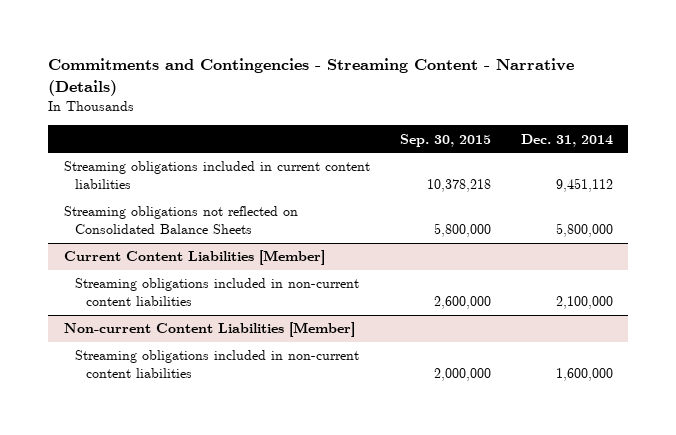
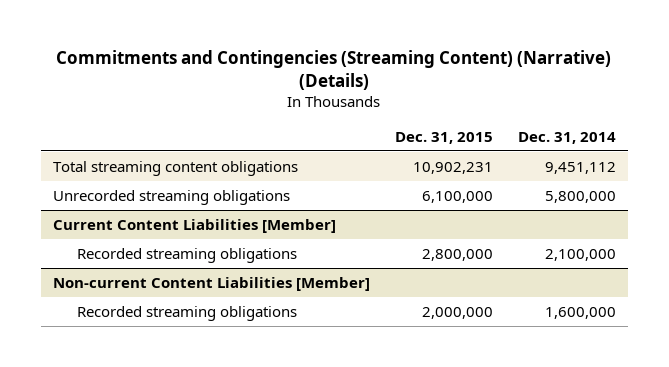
[48,58,575,97] Commitments and Contingencies - Streaming Content - Narrative (Details) -> [56,49,612,90] Commitments and Contingencies (Streaming Content) (Narrative) (Details)
[399,133,491,147] Sep. 30, 2015 -> none
none -> [394,131,493,144] Dec. 31, 2015
[63,161,370,190] Streaming obligations included in current content liabilities -> [53,160,299,176] Total streaming content obligations
[63,206,298,235] Streaming obligations not reflected on Consolidated Balance Sheets -> [53,189,291,205] Unrecorded streaming obligations
[74,278,359,307] Streaming obligations included in non-current content liabilities -> [76,247,297,263] Recorded streaming obligations
[74,350,359,379] Streaming obligations included in non-current content liabilities -> [76,305,297,321] Recorded streaming obligations

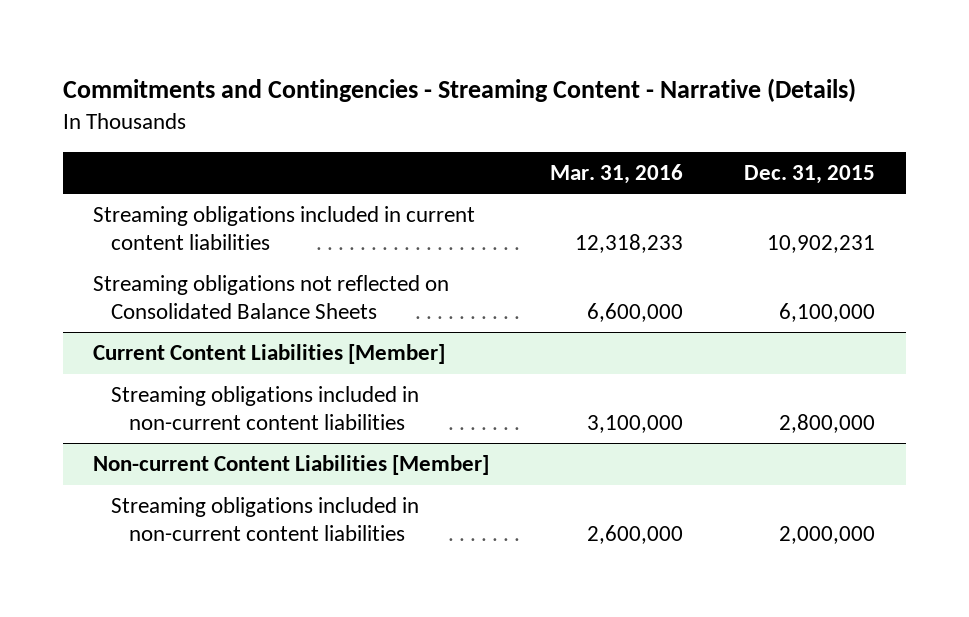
[56,49,612,90] Commitments and Contingencies (Streaming Content) (Narrative) (Details) -> [62,78,856,103] Commitments and Contingencies - Streaming Content - Narrative (Details)
[517,131,616,144] Dec. 31, 2014 -> none
none -> [550,163,684,184] Mar. 31, 2016
[53,160,299,176] Total streaming content obligations -> [93,206,476,250] Streaming obligations included in current content liabilities
[53,189,291,205] Unrecorded streaming obligations -> [93,275,450,319] Streaming obligations not reflected on Consolidated Balance Sheets
[76,247,297,263] Recorded streaming obligations -> [111,386,420,430] Streaming obligations included in non-current content liabilities
[76,305,297,321] Recorded streaming obligations -> [111,497,420,541] Streaming obligations included in non-current content liabilities

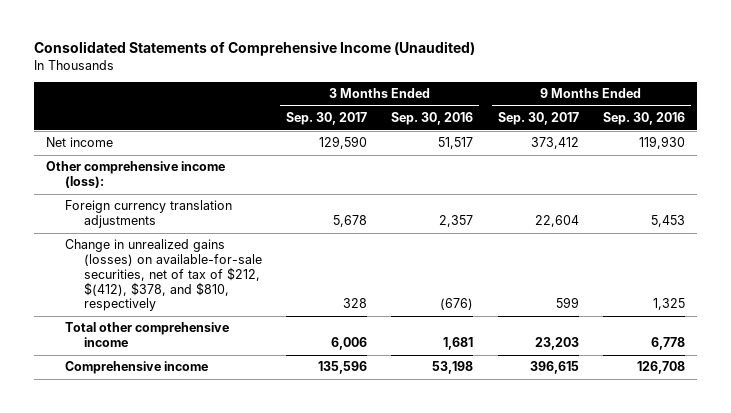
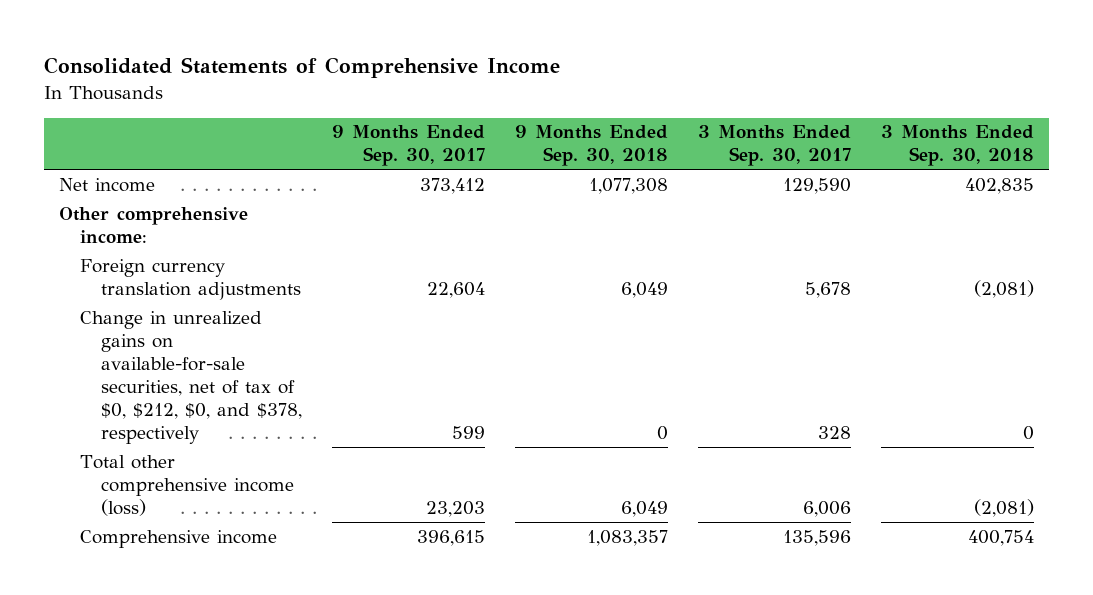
[33,40,475,56] Consolidated Statements of Comprehensive Income (Unaudited) -> [44,57,561,79] Consolidated Statements of Comprehensive Income
[391,112,474,126] Sep. 30, 2016 -> none
[602,112,685,126] Sep. 30, 2016 -> none
none -> [515,125,669,167] 9 Months Ended Sep. 30, 2018
none -> [881,125,1035,167] 3 Months Ended Sep. 30, 2018
[45,161,225,189] Other comprehensive income (loss): -> [59,206,249,243] Other comprehensive income:
[64,239,262,312] Change in unrealized gains (losses) on available-for-sale securities, net of tax of $212, $(412), $378, and $810, respectively -> [80,310,303,444] Change in unrealized gains on available-for-sale securities, net of tax of $0, $212, $0, and $378, respectively
[64,322,229,348] Total other comprehensive income -> [80,454,295,516] Total other comprehensive income (loss)

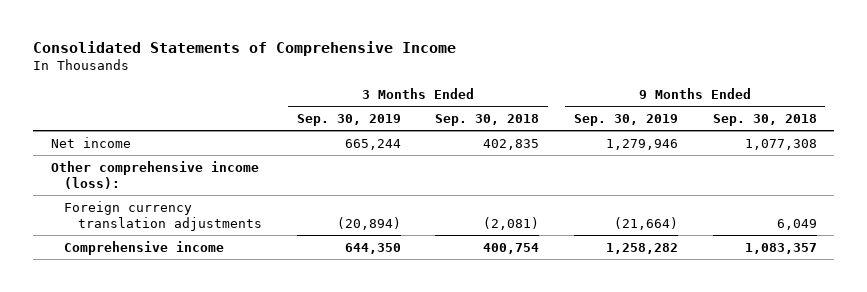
[332,125,486,167] 9 Months Ended Sep. 30, 2017 -> none
[698,125,852,167] 3 Months Ended Sep. 30, 2017 -> none
none -> [296,114,401,127] Sep. 30, 2019
none -> [573,114,678,127] Sep. 30, 2019
[59,206,249,243] Other comprehensive income: -> [50,160,259,189] Other comprehensive income (loss):
[80,310,303,444] Change in unrealized gains on available-for-sale securities, net of tax of $0, $212, $0, and $378, respectively -> none
[80,454,295,516] Total other comprehensive income (loss) -> none

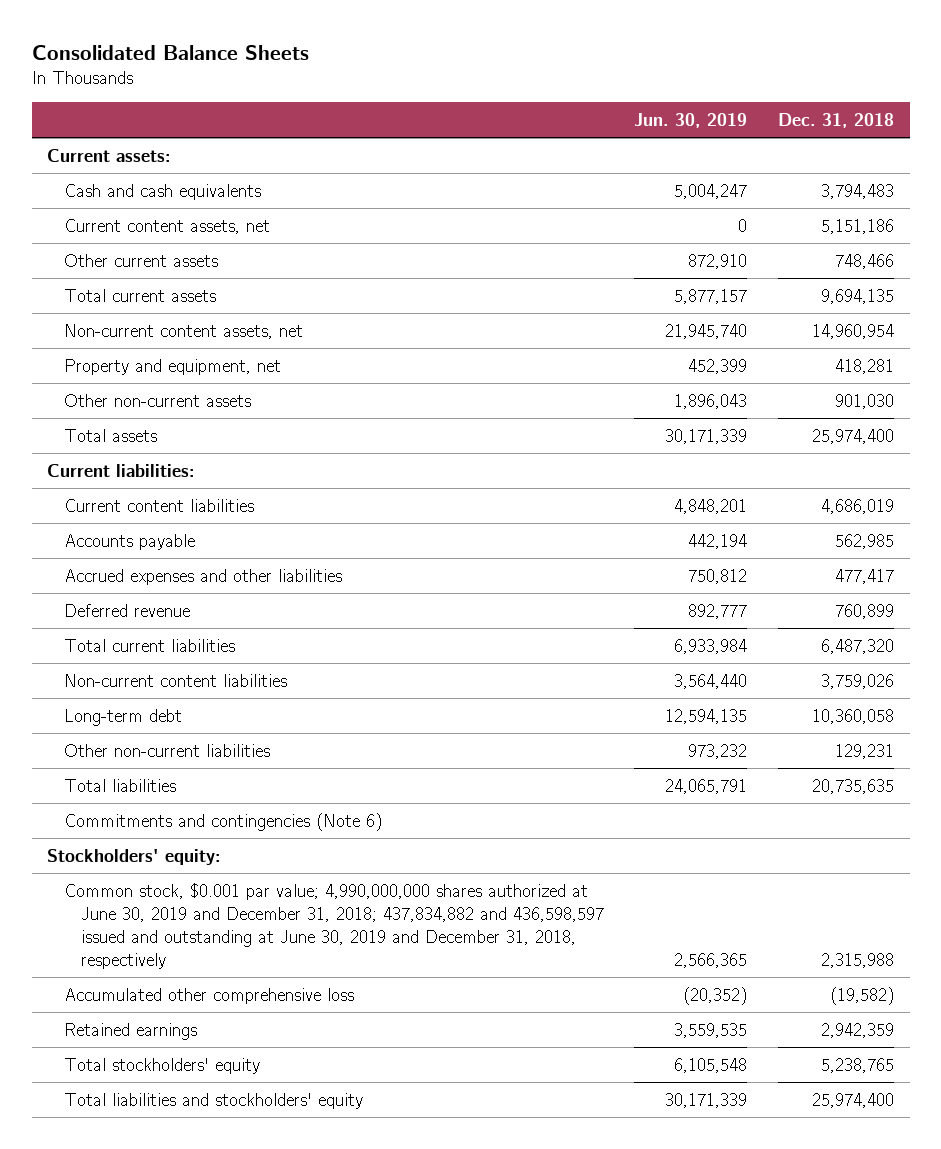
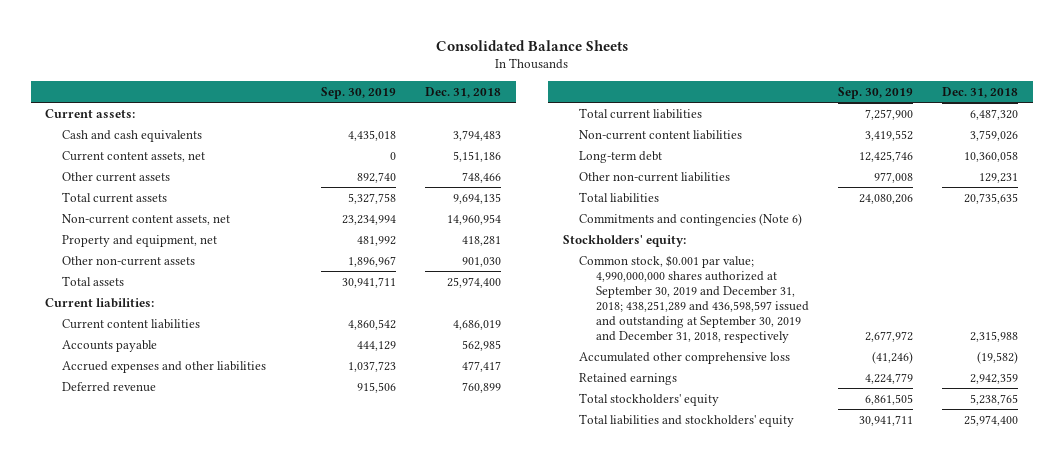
[634,112,748,128] Jun. 30, 2019 -> none
none -> [320,86,396,99] Sep. 30, 2019
[63,882,604,969] Common stock, $0.001 par value; 4,990,000,000 shares authorized at June 30, 2019 and December 31, 2018; 437,834,882 and 436,598,597 issued and outstanding at June 30, 2019 and December 31, 2018, respectively -> [579,254,810,343] Common stock, $0.001 par value; 4,990,000,000 shares authorized at September 30, 2019 and December 31, 2018; 438,251,289 and 436,598,597 issued and outstanding at September 30, 2019 and December 31, 2018, respectively

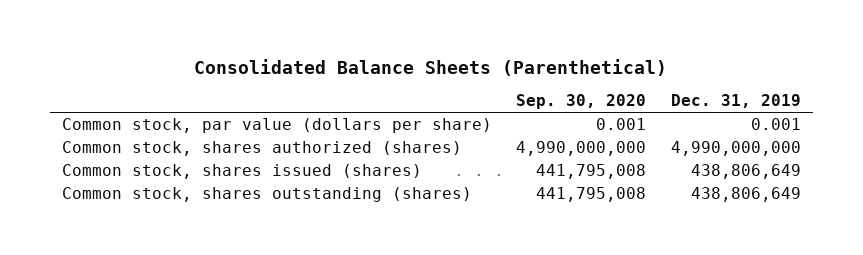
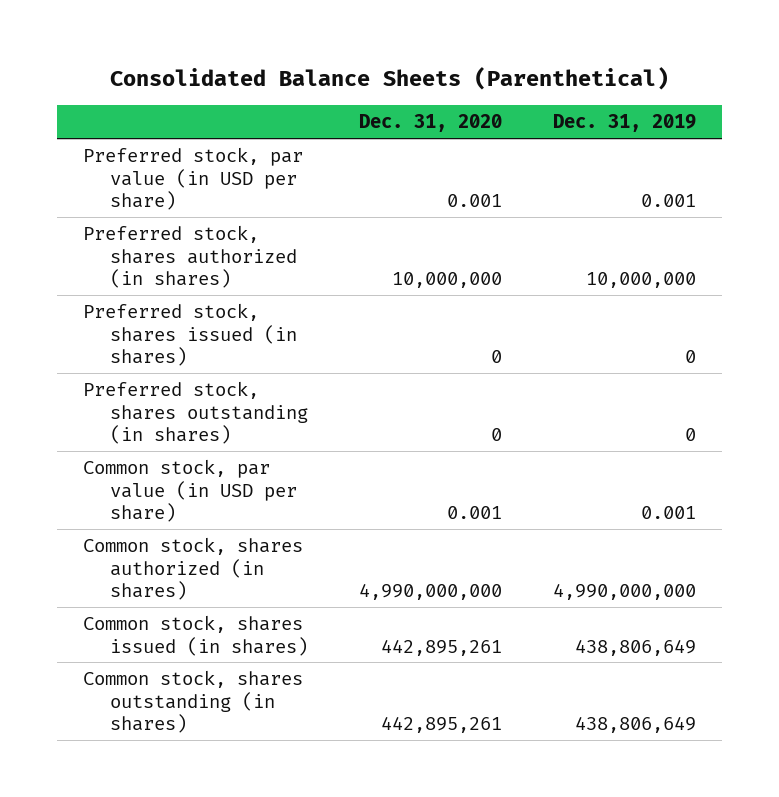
[516,94,647,110] Sep. 30, 2020 -> none
none -> [359,114,503,133] Dec. 31, 2020
none -> [83,146,304,211] Preferred stock, par value (in USD per share)
none -> [83,224,298,289] Preferred stock, shares authorized (in shares)
none -> [83,302,298,367] Preferred stock, shares issued (in shares)
none -> [83,380,309,445] Preferred stock, shares outstanding (in shares)
[62,118,493,134] Common stock, par value (dollars per share) -> [83,458,298,523] Common stock, par value (in USD per share)
[62,141,463,157] Common stock, shares authorized (shares) -> [83,536,304,601] Common stock, shares authorized (in shares)
[62,164,423,180] Common stock, shares issued (shares) -> [83,614,309,656] Common stock, shares issued (in shares)
[62,187,473,203] Common stock, shares outstanding (shares) -> [83,669,304,734] Common stock, shares outstanding (in shares)

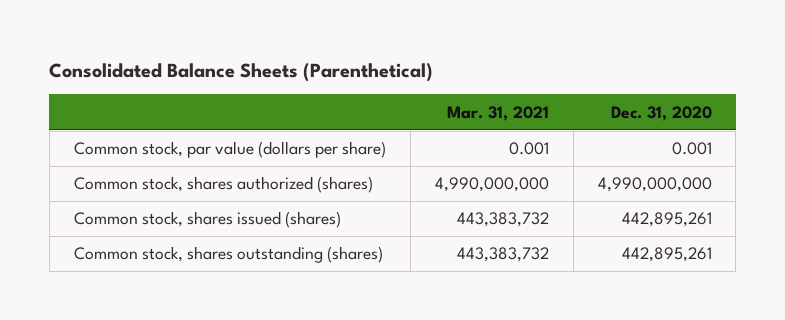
[553,114,697,133] Dec. 31, 2019 -> none
none -> [446,105,549,121] Mar. 31, 2021
[83,146,304,211] Preferred stock, par value (in USD per share) -> none
[83,224,298,289] Preferred stock, shares authorized (in shares) -> none
[83,302,298,367] Preferred stock, shares issued (in shares) -> none
[83,380,309,445] Preferred stock, shares outstanding (in shares) -> none
[83,458,298,523] Common stock, par value (in USD per share) -> [73,141,386,159] Common stock, par value (dollars per share)
[83,536,304,601] Common stock, shares authorized (in shares) -> [73,176,373,194] Common stock, shares authorized (shares)
[83,614,309,656] Common stock, shares issued (in shares) -> [73,211,341,229] Common stock, shares issued (shares)
[83,669,304,734] Common stock, shares outstanding (in shares) -> [73,246,383,264] Common stock, shares outstanding (shares)

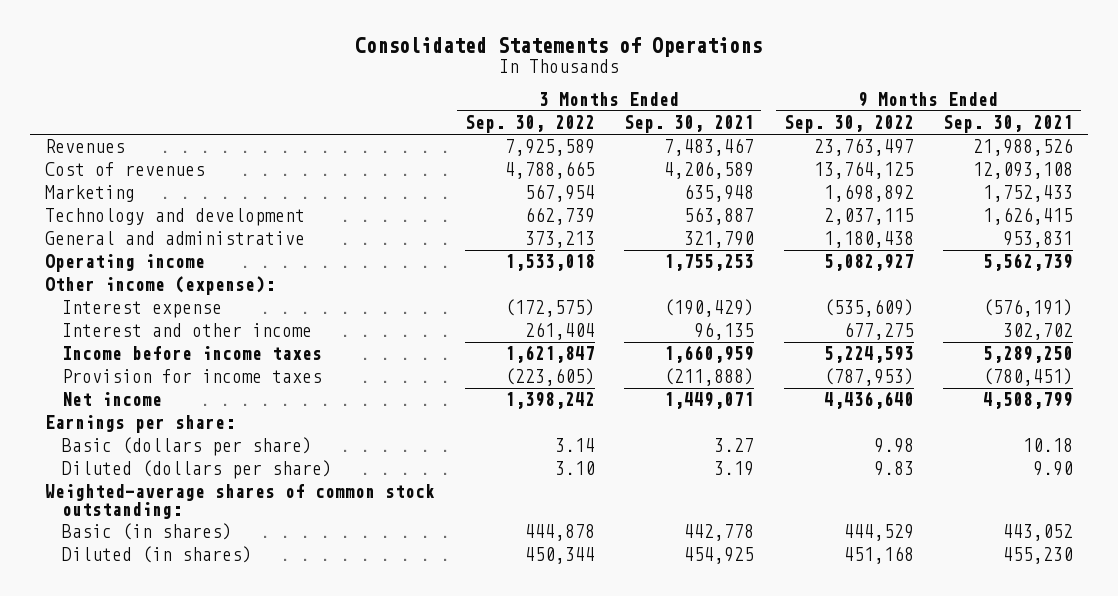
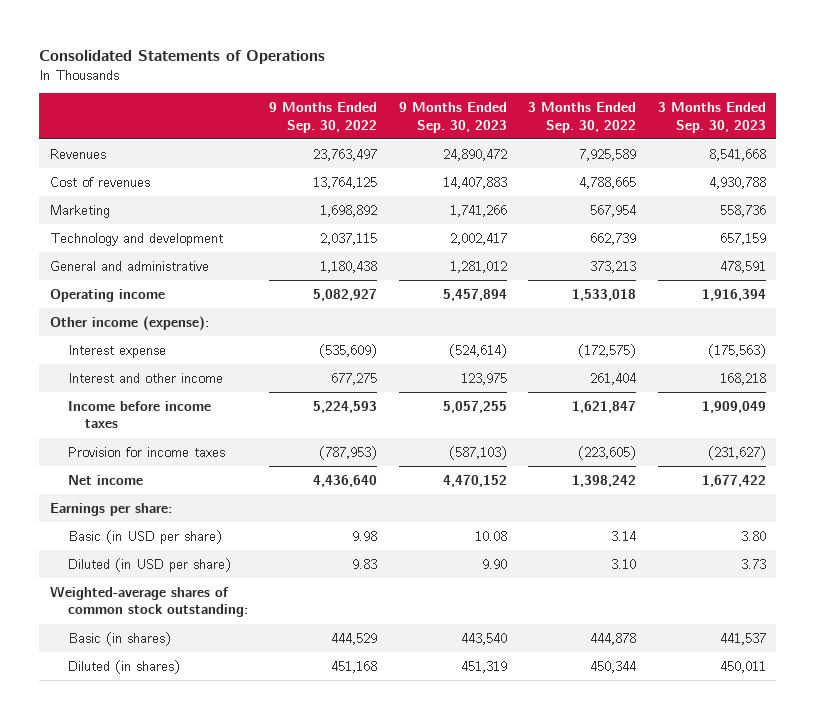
[624,115,755,134] Sep. 30, 2021 -> none
[943,115,1074,134] Sep. 30, 2021 -> none
none -> [398,102,507,133] 9 Months Ended Sep. 30, 2023
none -> [657,102,766,133] 3 Months Ended Sep. 30, 2023
[61,437,312,457] Basic (dollars per share) -> [67,529,222,544] Basic (in USD per share)
[61,460,332,480] Diluted (dollars per share) -> [67,557,231,572] Diluted (in USD per share)

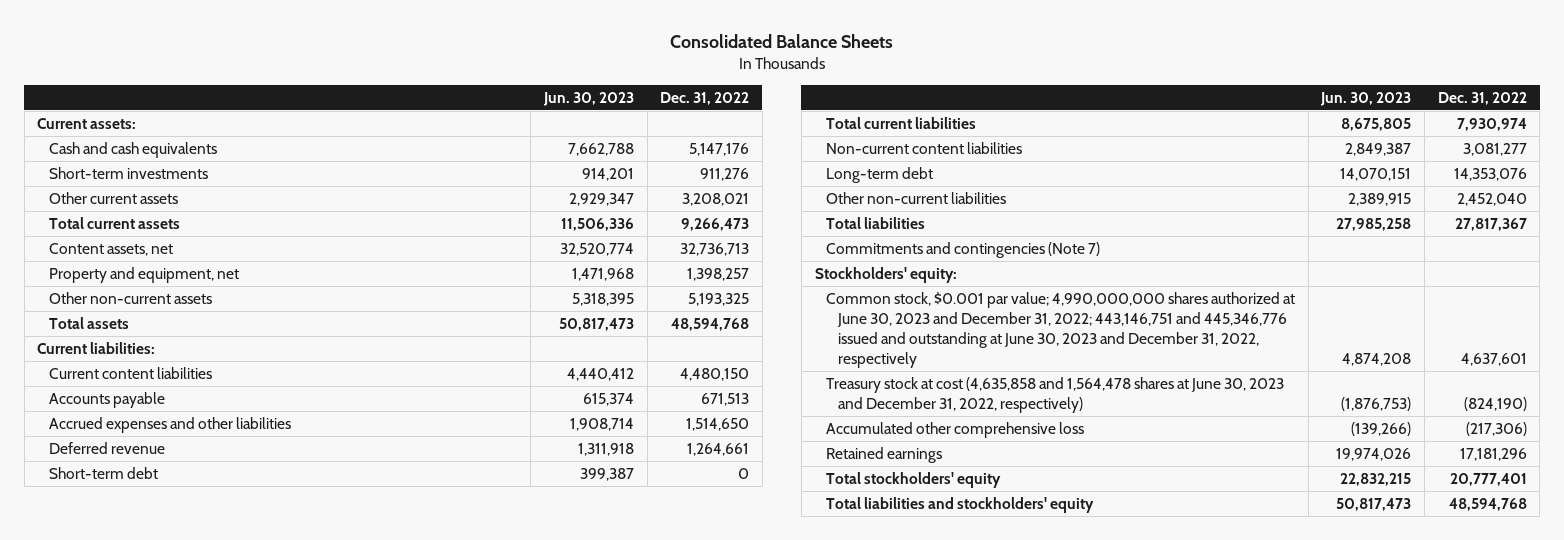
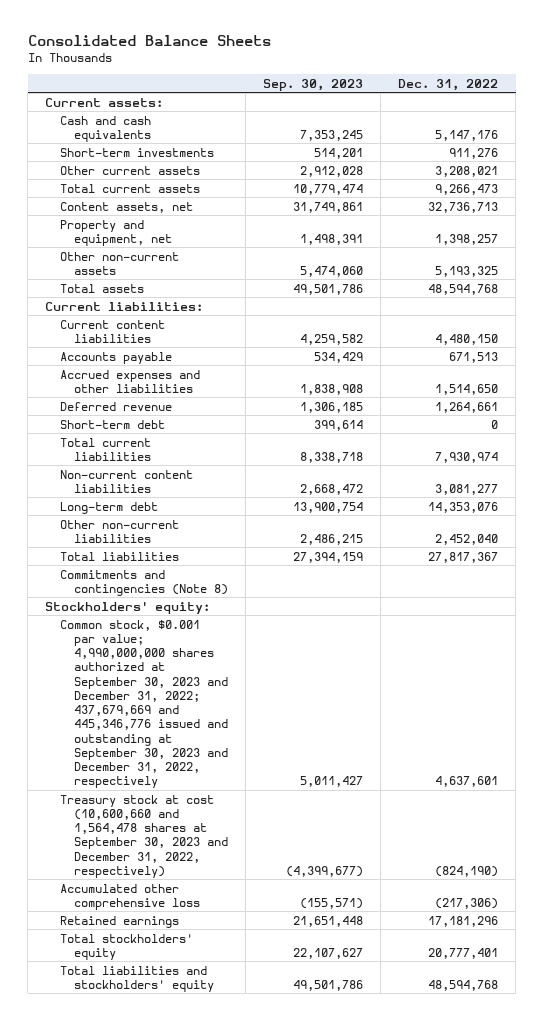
[543,91,635,106] Jun. 30, 2023 -> none
none -> [263,78,364,91] Sep. 30, 2023
[826,241,1101,258] Commitments and contingencies (Note 7) -> [59,569,229,596] Commitments and contingencies (Note 8)
[826,291,1296,369] Common stock, $0.001 par value; 4,990,000,000 shares authorized at June 30, 2023 and December 31, 2022; 443,146,751 and 445,346,776 issued and outstanding at June 30, 2023 and December 31, 2022, respectively -> [59,619,229,789] Common stock, $0.001 par value; 4,990,000,000 shares authorized at September 30, 2023 and December 31, 2022; 437,679,669 and 445,346,776 issued and outstanding at September 30, 2023 and December 31, 2022, respectively
[826,376,1285,414] Treasury stock at cost (4,635,858 and 1,564,478 shares at June 30, 2023 and December 31, 2022, respectively) -> [59,794,229,878] Treasury stock at cost (10,600,660 and 1,564,478 shares at September 30, 2023 and December 31, 2022, respectively)

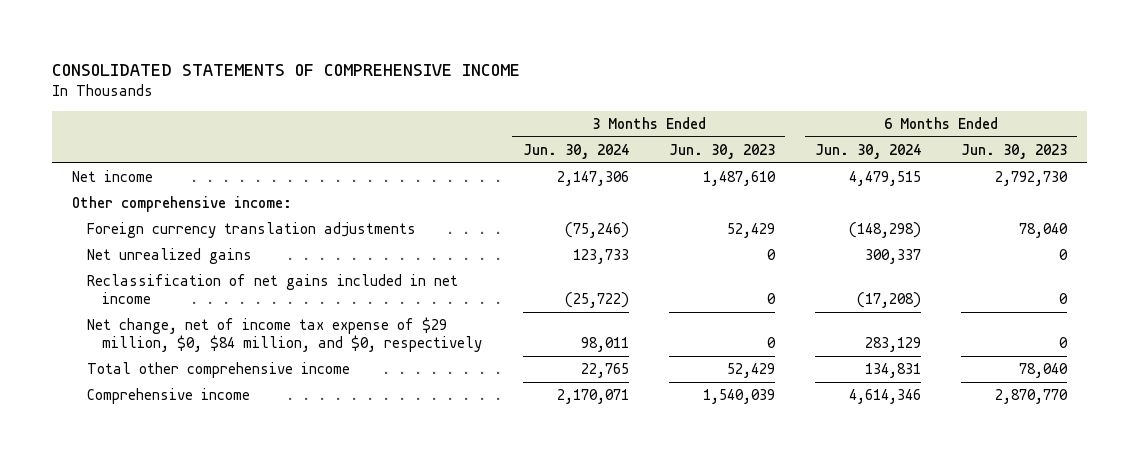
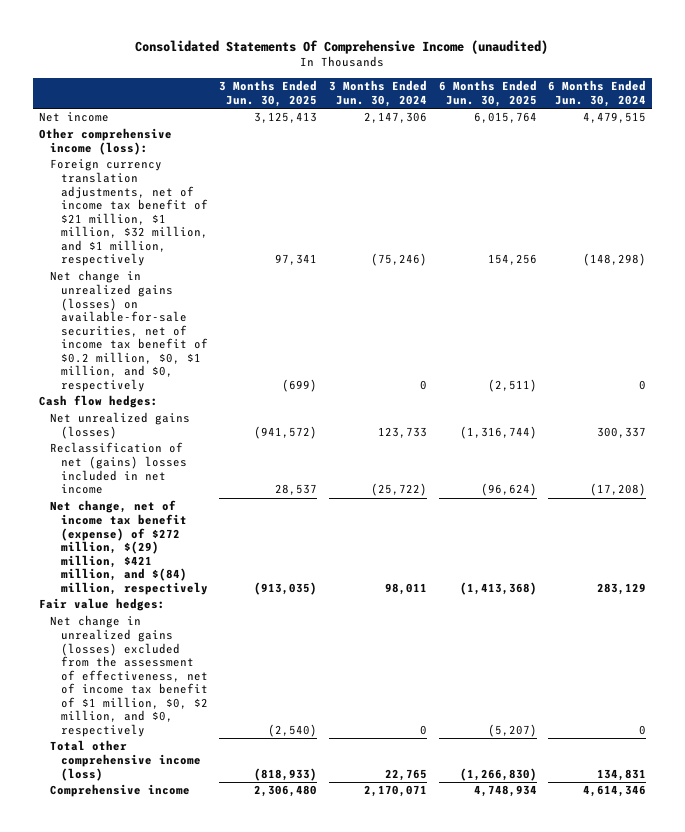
[52,63,521,76] CONSOLIDATED STATEMENTS OF COMPREHENSIVE INCOME -> [135,39,549,54] Consolidated Statements Of Comprehensive Income (unaudited)
[668,143,775,159] Jun. 30, 2023 -> none
[960,143,1067,159] Jun. 30, 2023 -> none
none -> [219,80,318,107] 3 Months Ended Jun. 30, 2025
none -> [438,80,537,107] 6 Months Ended Jun. 30, 2025
[72,196,293,213] Other comprehensive income: -> [38,128,172,156] Other comprehensive income (loss):
[87,222,417,239] Foreign currency translation adjustments -> [49,159,208,267] Foreign currency translation adjustments, net of income tax benefit of $21 million, $1 million, $32 million, and $1 million, respectively
none -> [49,270,208,392] Net change in unrealized gains (losses) on available-for-sale securities, net of income tax benefit of $0.2 million, $0, $1 million, and $0, respectively
none -> [38,395,158,409] Cash flow hedges:
[87,248,253,265] Net unrealized gains -> [49,412,190,440] Net unrealized gains (losses)
[87,274,459,305] Reclassification of net gains included in net income -> [49,442,187,495] Reclassification of net (gains) losses included in net income
[87,317,483,353] Net change, net of income tax expense of $29 million, $0, $84 million, and $0, respectively -> [49,500,208,595] Net change, net of income tax benefit (expense) of $272 million, $(29) million, $421 million, and $(84) million, respectively
none -> [38,598,165,612] Fair value hedges:
none -> [49,615,208,737] Net change in unrealized gains (losses) excluded from the assessment of effectiveness, net of income tax benefit of $1 million, $0, $2 million, and $0, respectively
[87,362,351,379] Total other comprehensive income -> [49,740,201,781] Total other comprehensive income (loss)

